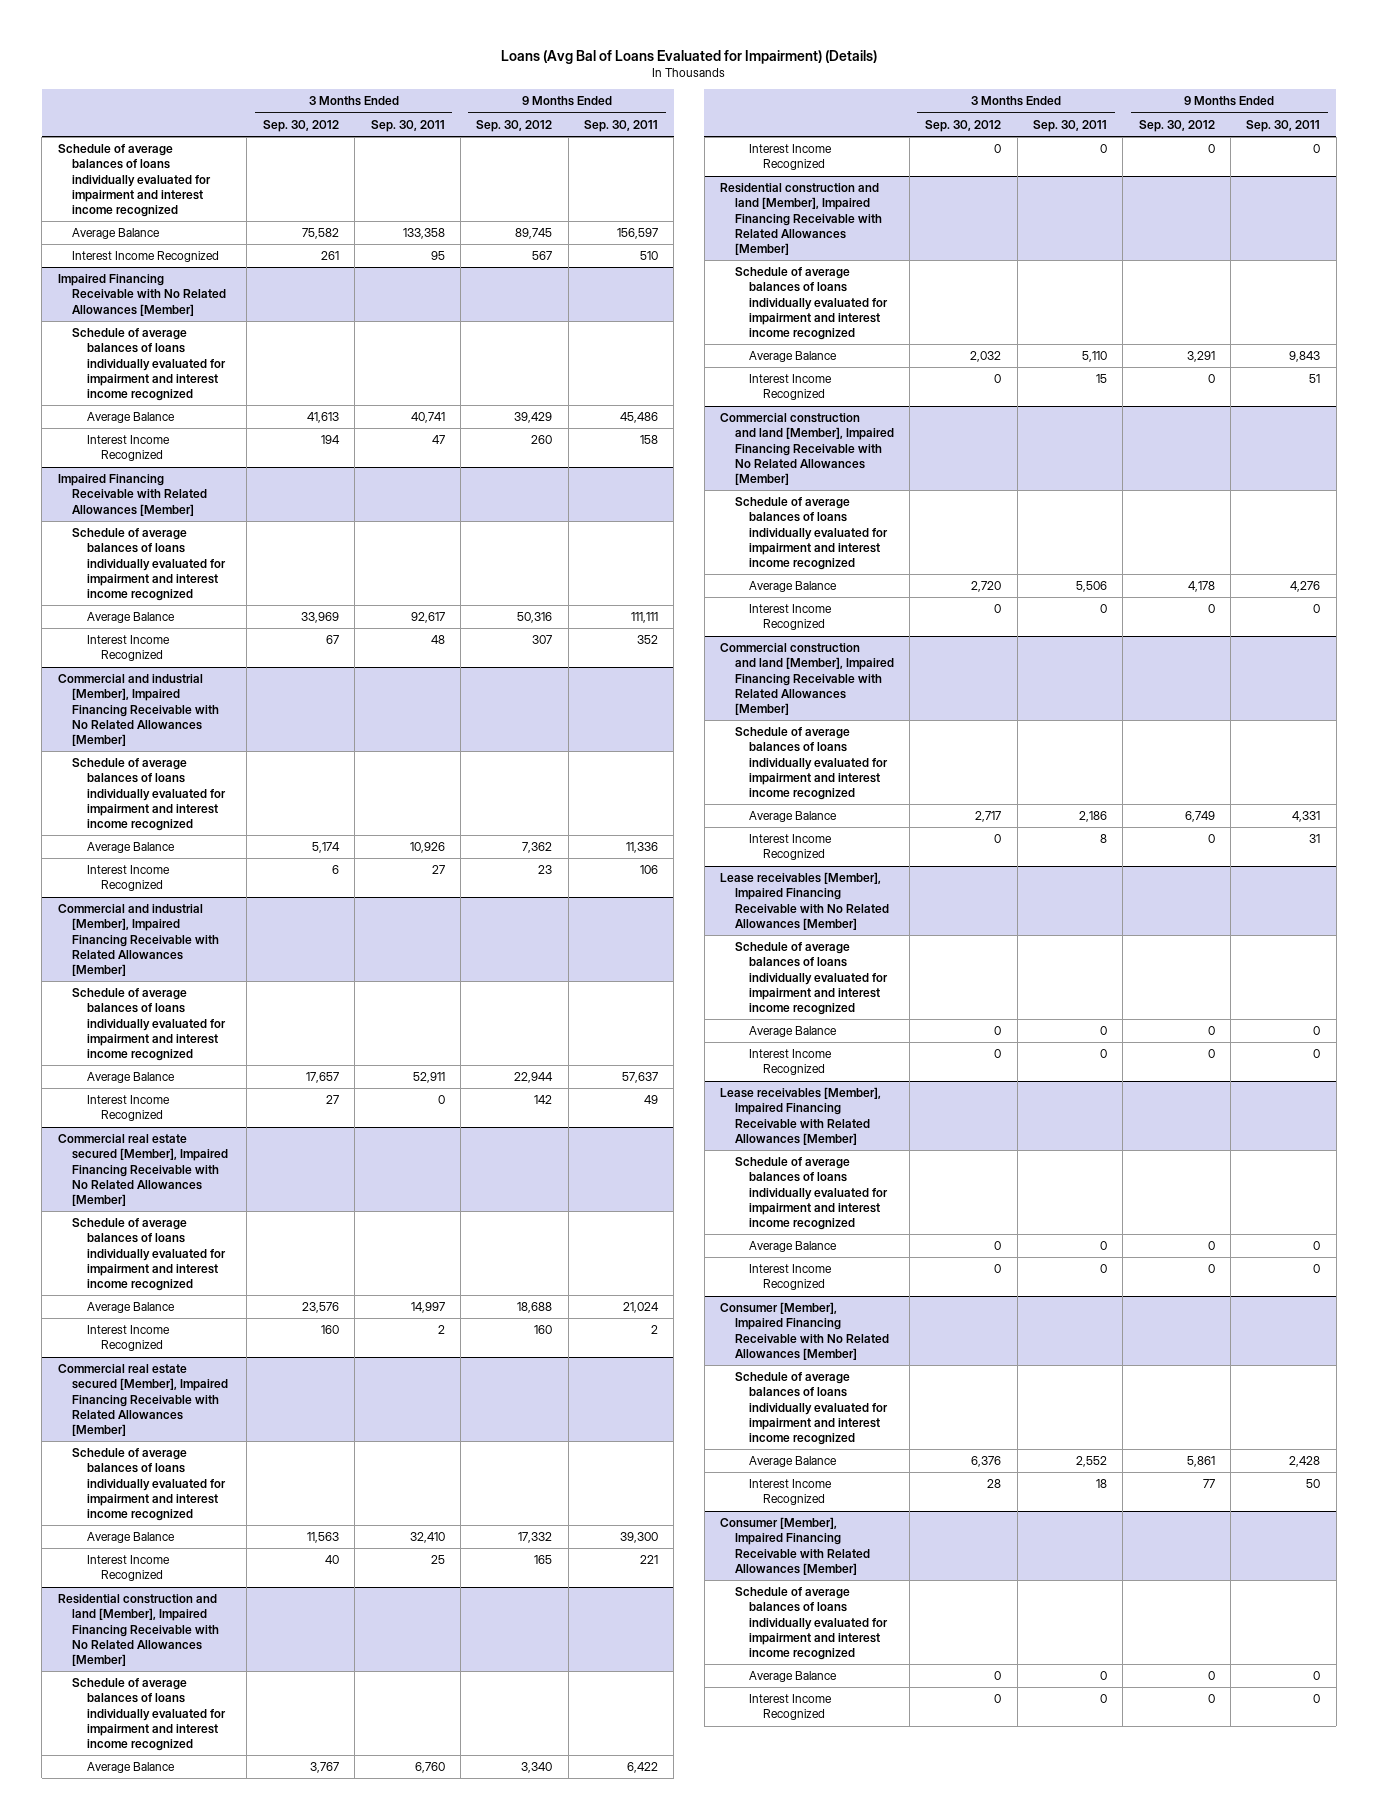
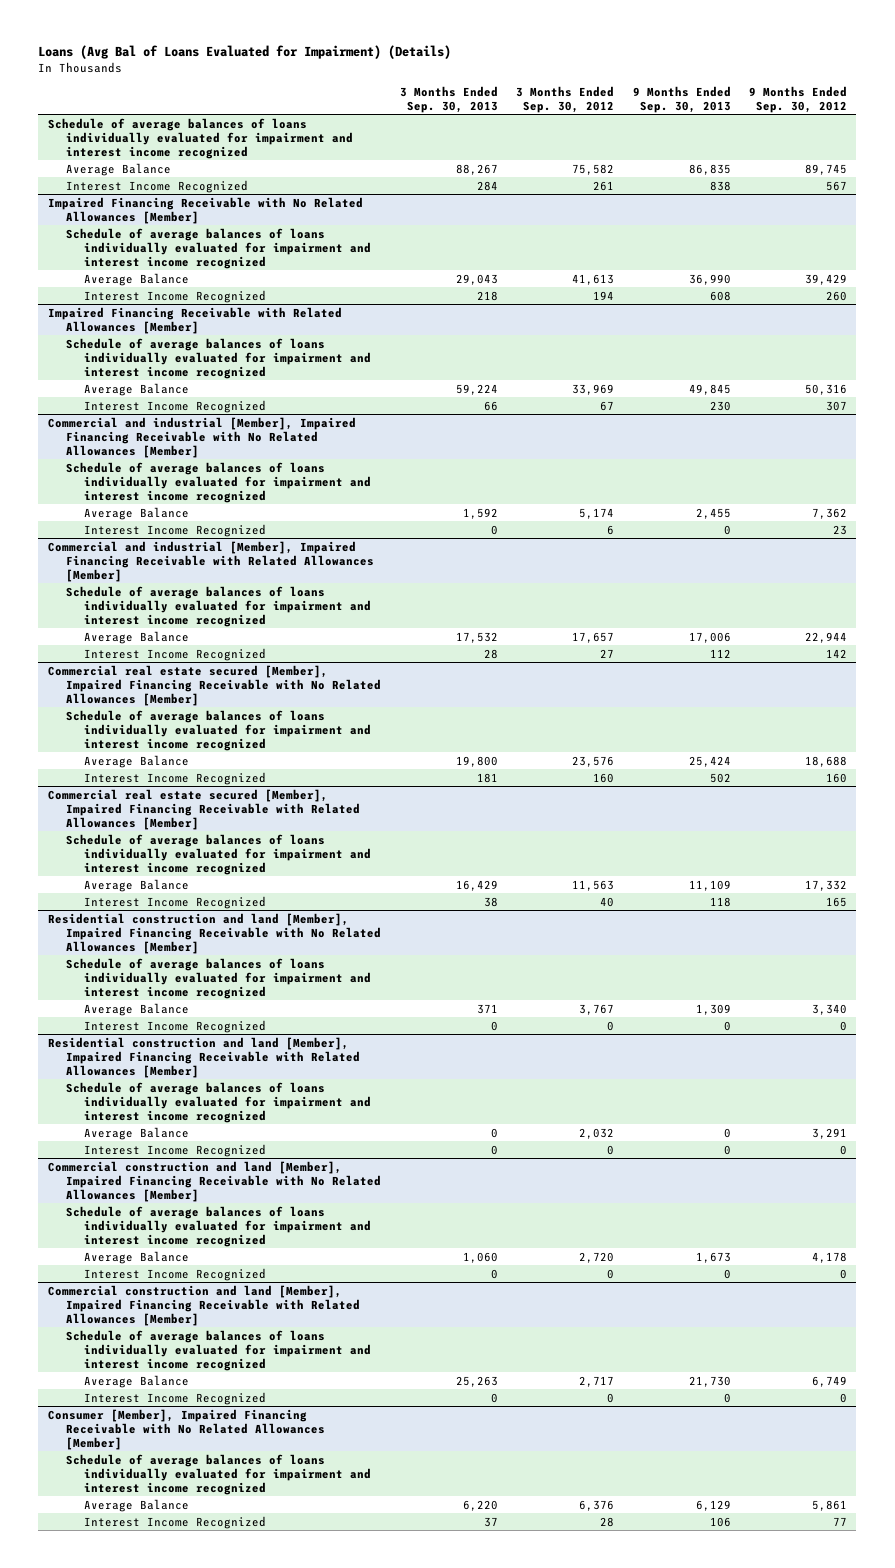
[370,119,445,132] Sep. 30, 2011 -> none
[583,119,658,132] Sep. 30, 2011 -> none
none -> [399,85,498,113] 3 Months Ended Sep. 30, 2013
none -> [632,85,731,113] 9 Months Ended Sep. 30, 2013
[720,872,889,930] Lease receivables [Member], Impaired Financing Receivable with No Related Allowances [Member] -> none
[734,942,888,1016] Schedule of average balances of loans individually evaluated for impairment and interest income recognized -> none
[748,1026,837,1038] Average Balance -> none
[748,1049,832,1076] Interest Income Recognized -> none
[720,1087,882,1145] Lease receivables [Member], Impaired Financing Receivable with Related Allowances [Member] -> none
[734,1157,888,1231] Schedule of average balances of loans individually evaluated for impairment and interest income recognized -> none
[748,1241,837,1253] Average Balance -> none
[748,1264,832,1291] Interest Income Recognized -> none
[720,1517,870,1575] Consumer [Member], Impaired Financing Receivable with Related Allowances [Member] -> none
[734,1587,888,1661] Schedule of average balances of loans individually evaluated for impairment and interest income recognized -> none
[748,1671,837,1683] Average Balance -> none
[748,1694,832,1721] Interest Income Recognized -> none

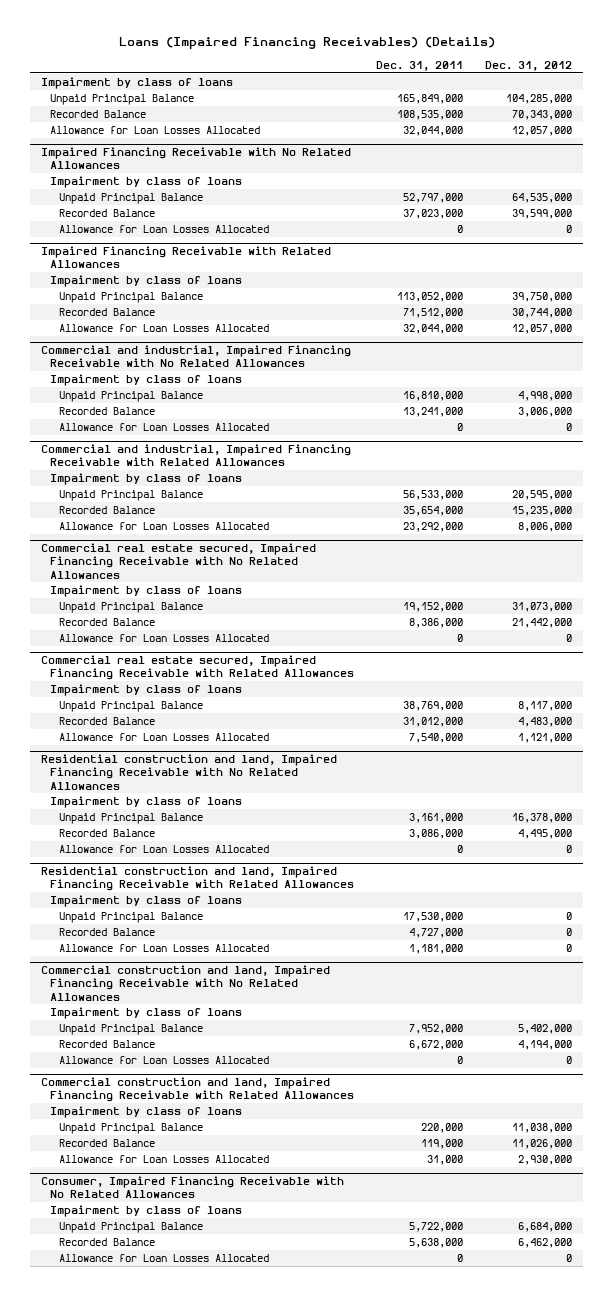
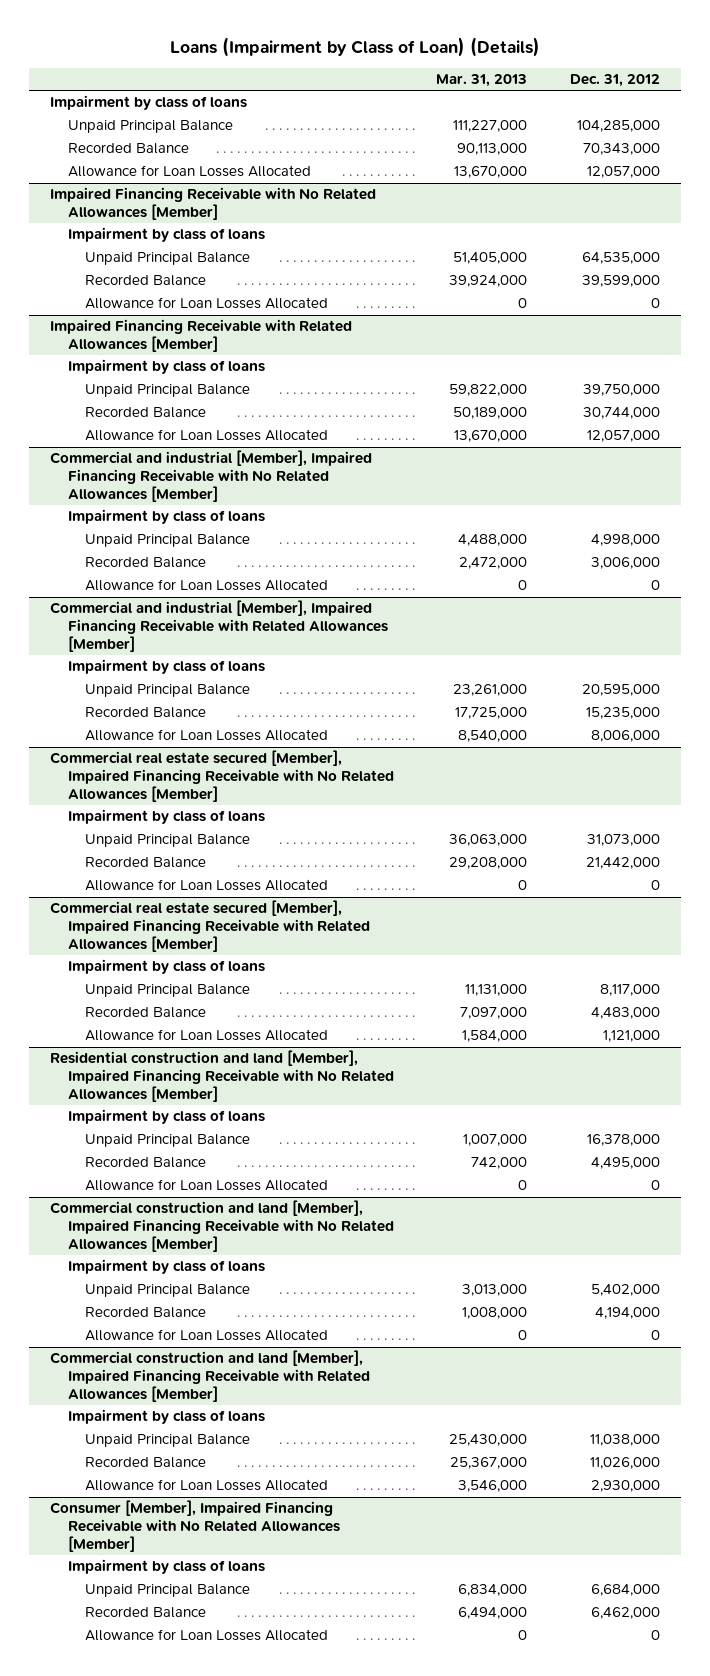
[118,37,495,50] Loans (Impaired Financing Receivables) (Details) -> [169,36,540,57] Loans (Impairment by Class of Loan) (Details)
[376,60,464,71] Dec. 31, 2011 -> none
none -> [436,74,528,88] Mar. 31, 2013
[41,147,352,170] Impaired Financing Receivable with No Related Allowances -> [50,187,377,221] Impaired Financing Receivable with No Related Allowances [Member]
[41,246,332,269] Impaired Financing Receivable with Related Allowances -> [50,319,353,353] Impaired Financing Receivable with Related Allowances [Member]
[41,345,352,368] Commercial and industrial, Impaired Financing Receivable with No Related Allowances -> [50,450,373,502] Commercial and industrial [Member], Impaired Financing Receivable with No Related Allowances [Member]
[41,444,352,467] Commercial and industrial, Impaired Financing Receivable with Related Allowances -> [50,600,388,652] Commercial and industrial [Member], Impaired Financing Receivable with Related Allowances [Member]
[41,543,317,579] Commercial real estate secured, Impaired Financing Receivable with No Related Allowances -> [50,750,394,802] Commercial real estate secured [Member], Impaired Financing Receivable with No Related Allowances [Member]
[41,655,355,681] Commercial real estate secured, Impaired Financing Receivable with Related Allowances -> [50,900,370,952] Commercial real estate secured [Member], Impaired Financing Receivable with Related Allowances [Member]
[41,754,338,790] Residential construction and land, Impaired Financing Receivable with No Related Allowances -> [50,1050,394,1102] Residential construction and land [Member], Impaired Financing Receivable with No Related Allowances [Member]
[41,866,355,892] Residential construction and land, Impaired Financing Receivable with Related Allowances -> none
[50,894,243,907] Impairment by class of loans -> none
[59,911,204,923] Unpaid Principal Balance -> none
[59,927,156,936] Recorded Balance -> none
[59,943,270,952] Allowance for Loan Losses Allocated -> none
[41,965,331,1001] Commercial construction and land, Impaired Financing Receivable with No Related Allowances -> [50,1200,394,1252] Commercial construction and land [Member], Impaired Financing Receivable with No Related Allowances [Member]
[41,1077,355,1103] Commercial construction and land, Impaired Financing Receivable with Related Allowances -> [50,1350,370,1402] Commercial construction and land [Member], Impaired Financing Receivable with Related Allowances [Member]
[41,1176,345,1199] Consumer, Impaired Financing Receivable with No Related Allowances -> [50,1500,340,1552] Consumer [Member], Impaired Financing Receivable with No Related Allowances [Member]

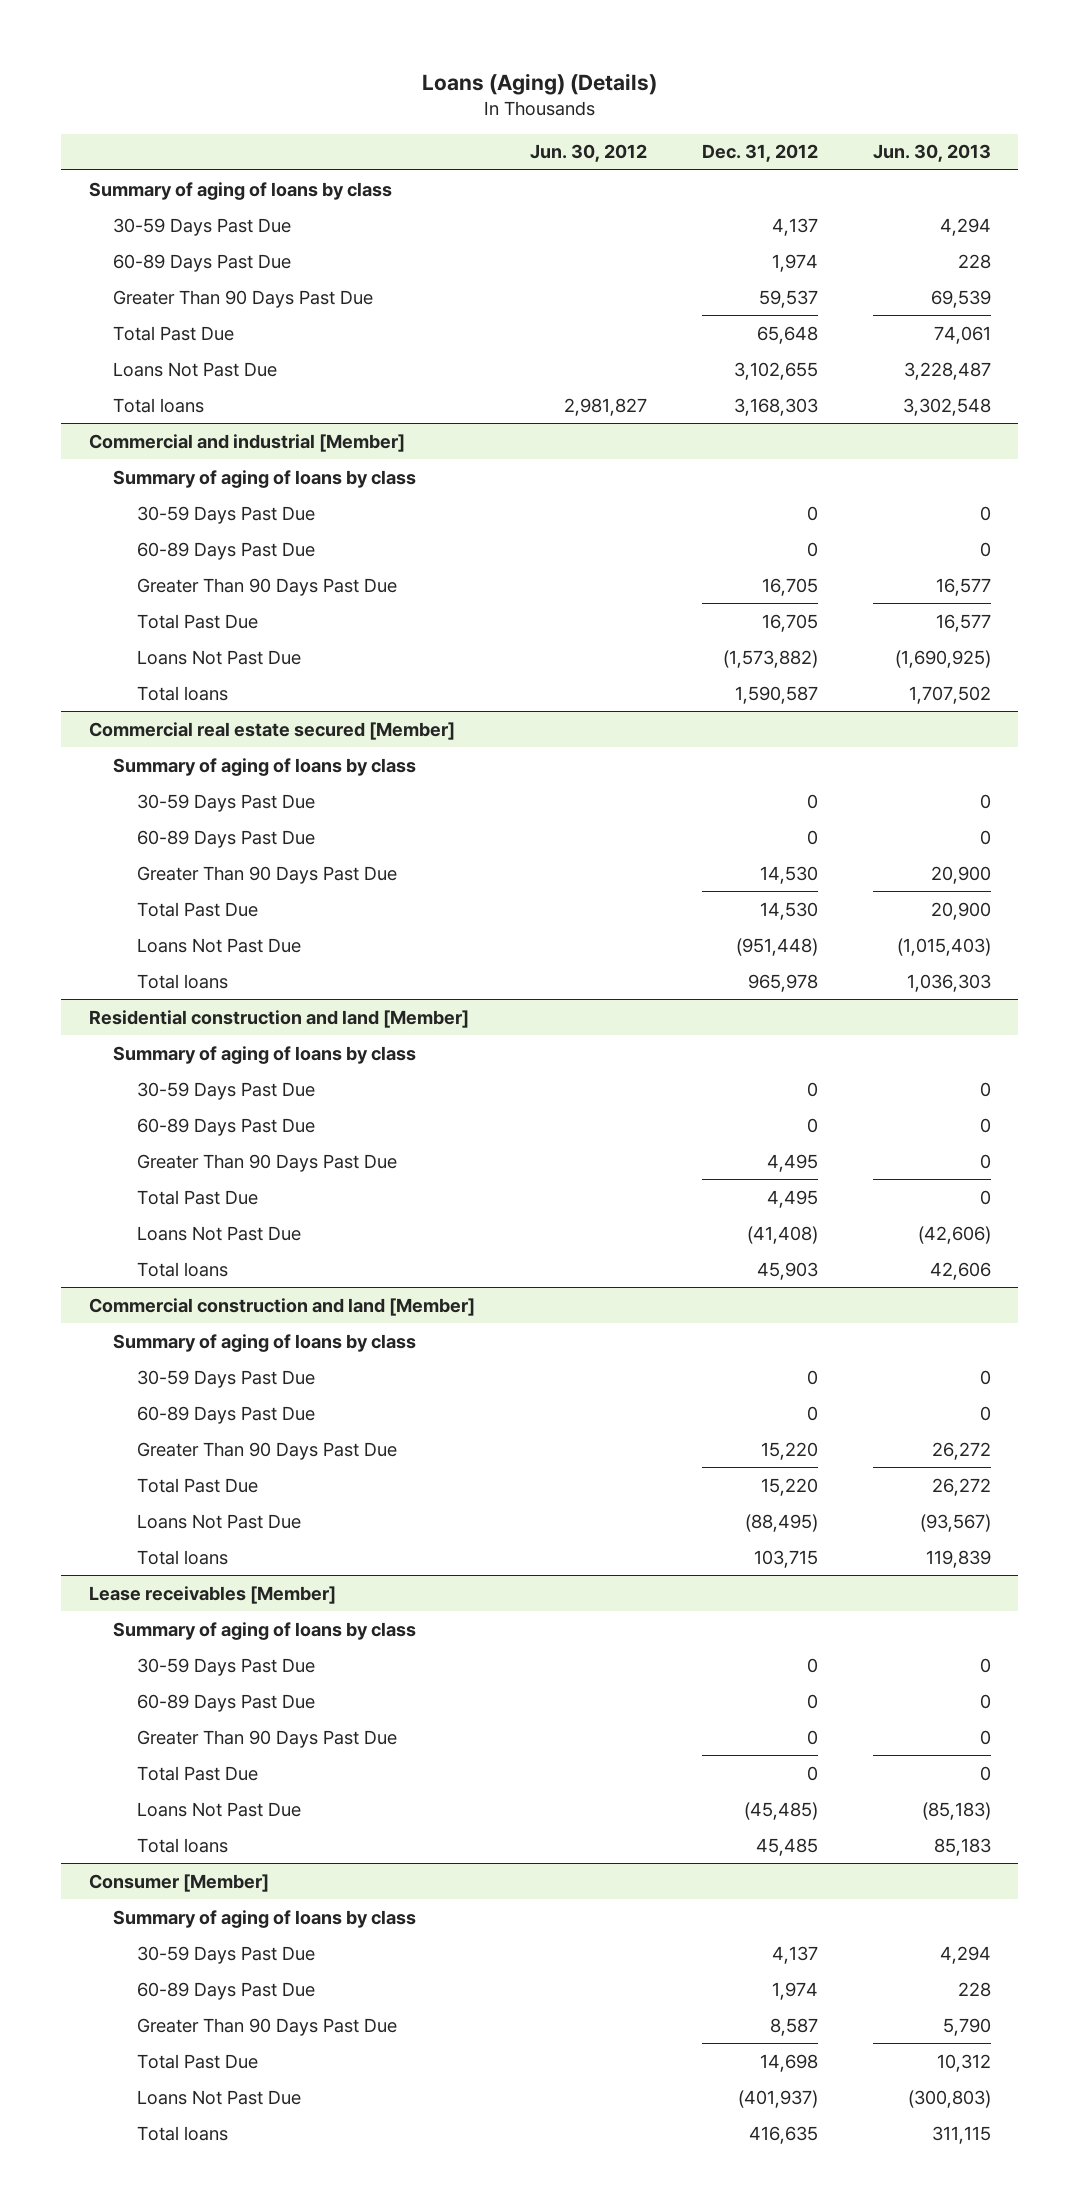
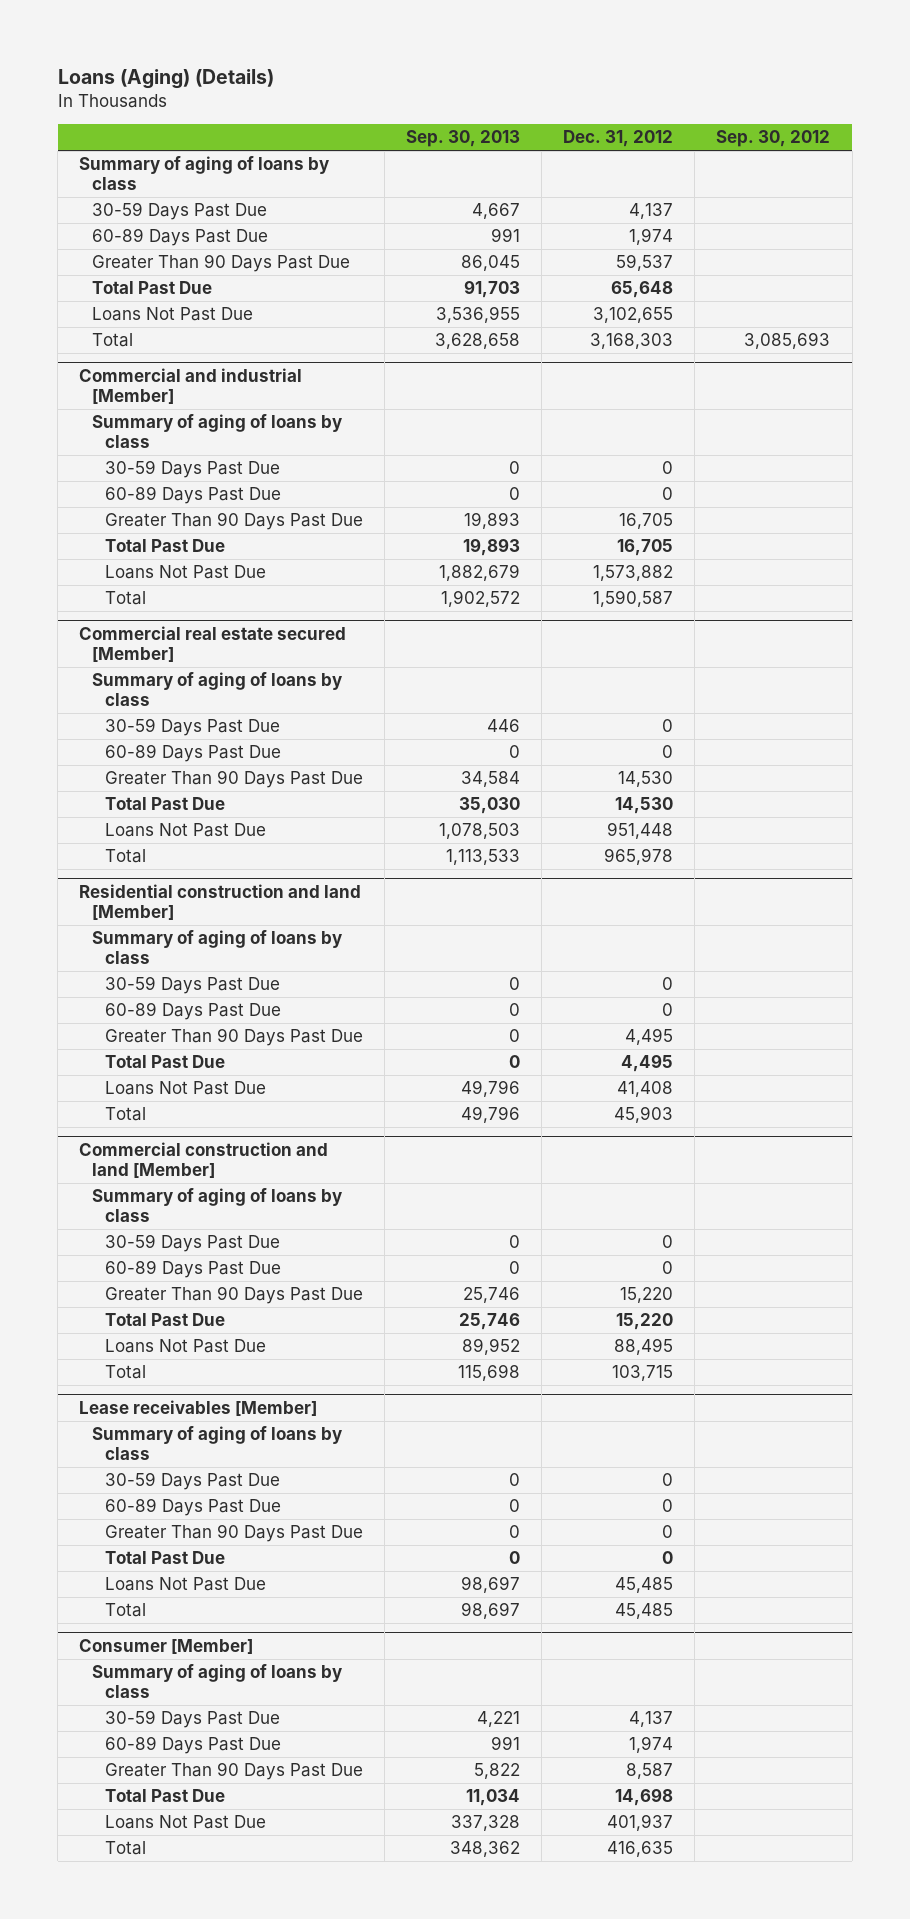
[529,144,647,163] Jun. 30, 2012 -> none
[872,144,991,163] Jun. 30, 2013 -> none
none -> [405,130,520,148] Sep. 30, 2013
none -> [716,130,831,148] Sep. 30, 2012
[112,397,204,413] Total loans -> [91,333,133,348] Total
[722,649,818,668] (1,573,882) -> [593,565,674,582] 1,573,882
[136,685,228,701] Total loans -> [104,591,146,606] Total
[735,937,818,956] (951,448) -> [607,822,674,840] 951,448
[136,973,228,989] Total loans -> [104,849,146,864] Total
[746,1225,818,1244] (41,408) -> [617,1081,674,1098] 41,408
[136,1261,228,1277] Total loans -> [104,1107,146,1122] Total
[744,1513,818,1532] (88,495) -> [614,1338,674,1356] 88,495
[136,1549,228,1565] Total loans -> [104,1365,146,1380] Total
[743,1801,818,1820] (45,485) -> [615,1577,674,1594] 45,485
[136,1837,228,1853] Total loans -> [104,1603,146,1618] Total
[737,2089,818,2108] (401,937) -> [607,1814,674,1832] 401,937
[136,2125,228,2141] Total loans -> [104,1841,146,1856] Total

